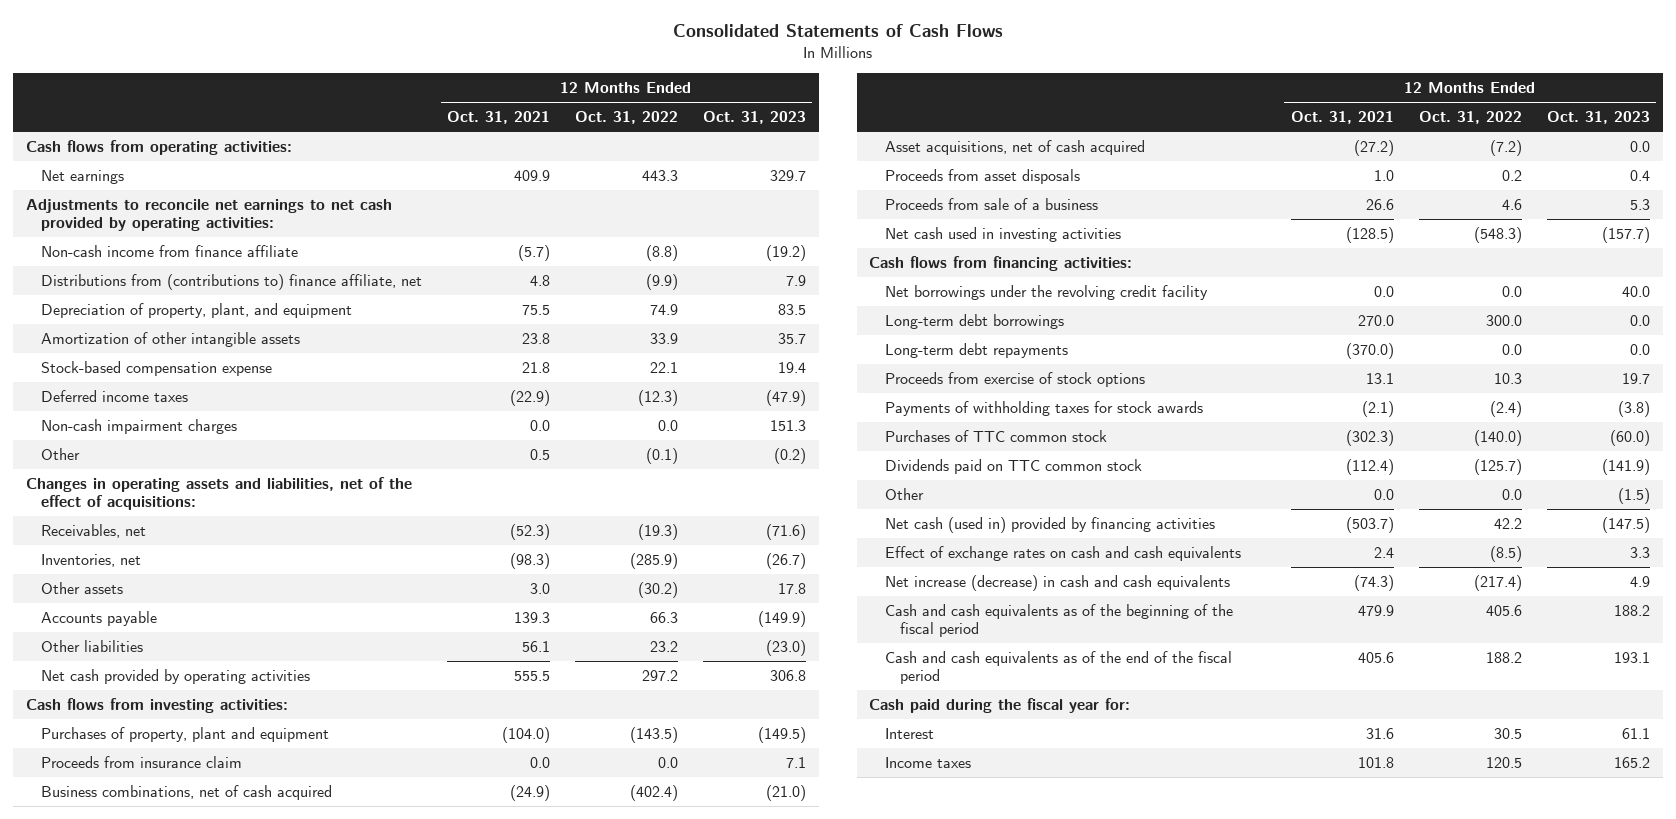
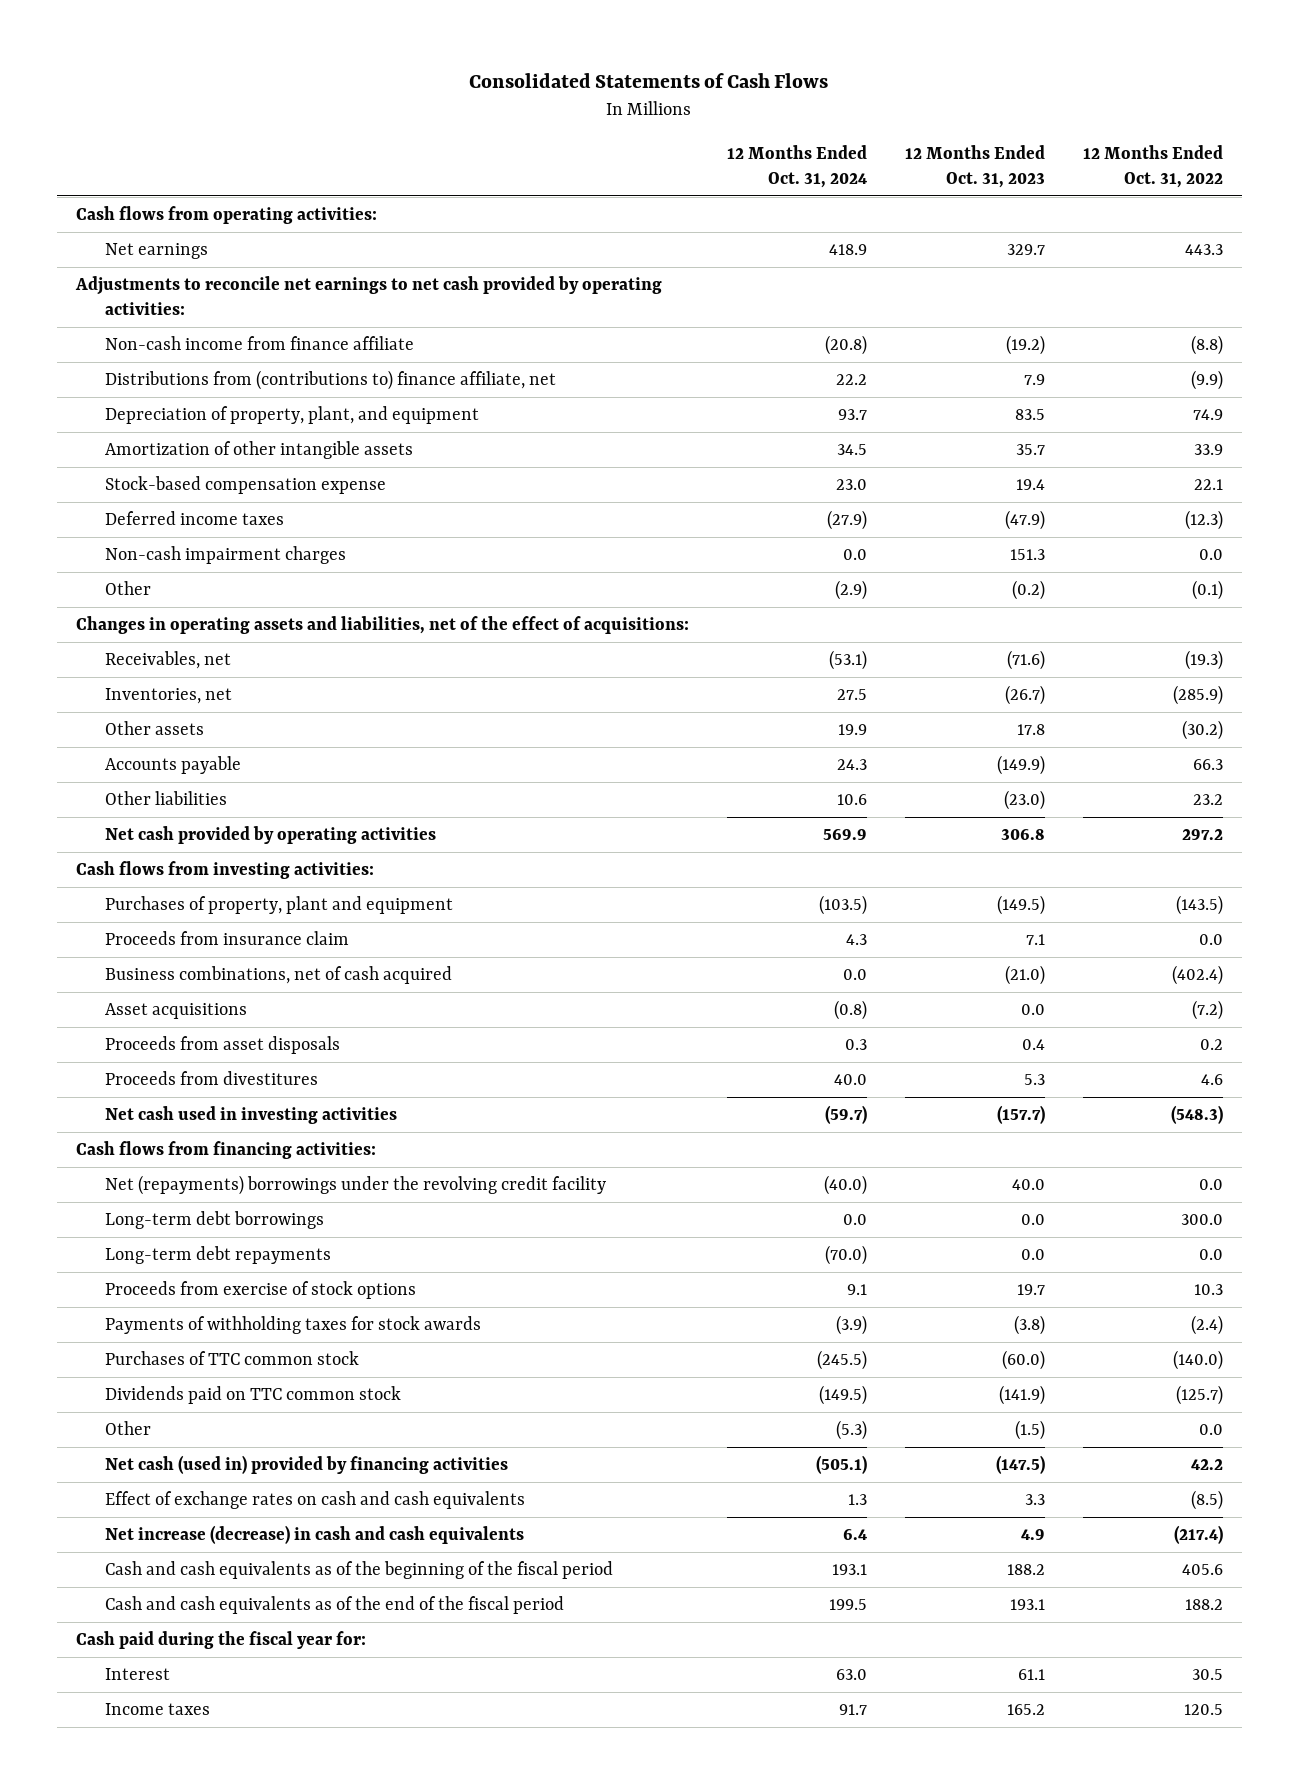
[446,110,550,124] Oct. 31, 2021 -> none
none -> [726,144,867,188] 12 Months Ended Oct. 31, 2024
[884,139,1145,155] Asset acquisitions, net of cash acquired -> none
none -> [105,1003,248,1020] Asset acquisitions
[884,197,1098,210] Proceeds from sale of a business -> [105,1071,319,1086] Proceeds from divestitures
[884,284,1208,300] Net borrowings under the revolving credit facility -> [105,1175,607,1196] Net (repayments) borrowings under the revolving credit facility

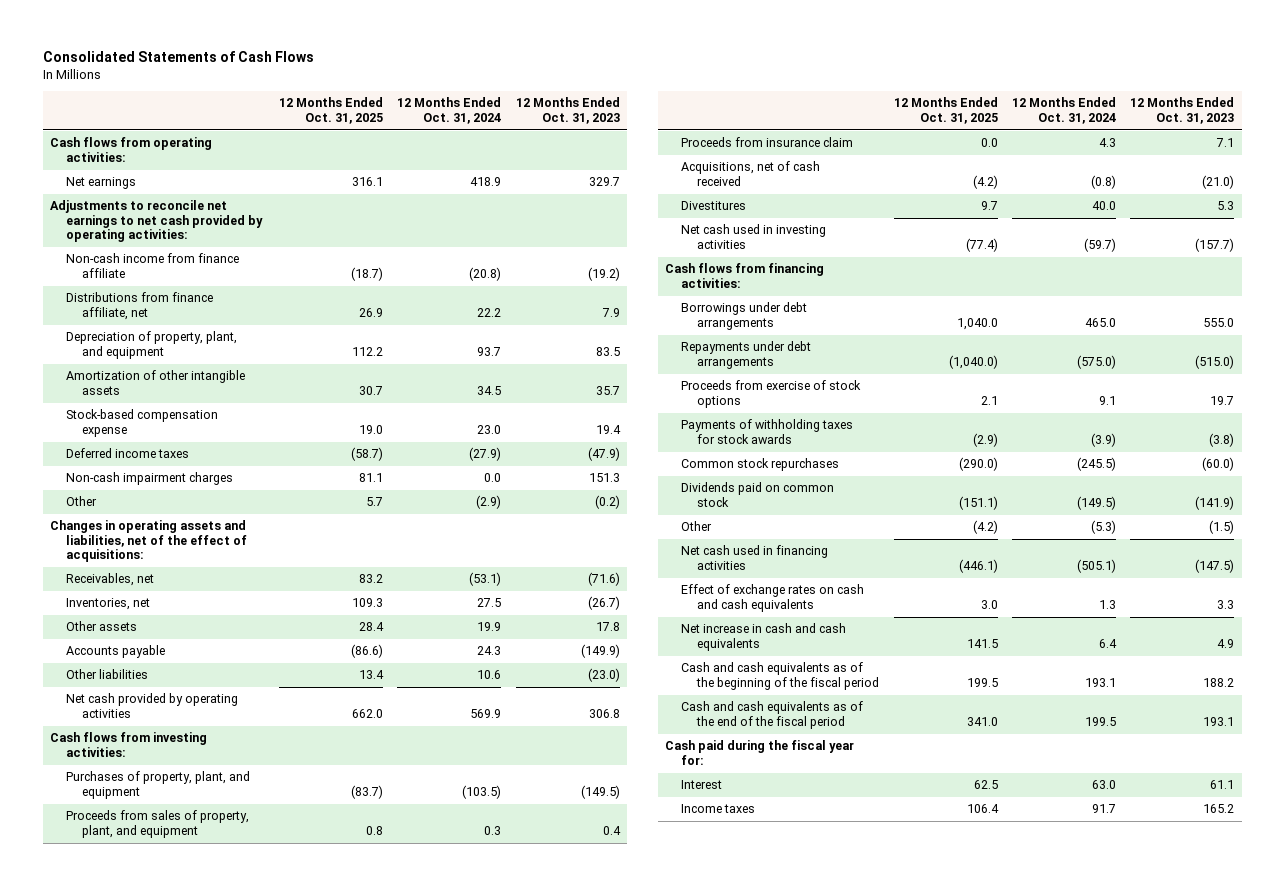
[1082,144,1223,188] 12 Months Ended Oct. 31, 2022 -> none
none -> [278,97,383,124] 12 Months Ended Oct. 31, 2025
[105,370,557,391] Distributions from (contributions to) finance affiliate, net -> [66,292,214,320] Distributions from finance affiliate, net
[105,896,454,915] Purchases of property, plant and equipment -> [66,771,251,799] Purchases of property, plant, and equipment
none -> [66,810,250,838] Proceeds from sales of property, plant, and equipment
[105,1003,248,1020] Asset acquisitions -> none
[105,1036,341,1055] Proceeds from asset disposals -> none
[105,966,453,985] Business combinations, net of cash acquired -> [681,161,821,186] Acquisitions, net of cash received
[842,969,867,981] 0.0 -> [1090,174,1116,189] (0.8)
[105,1071,319,1086] Proceeds from divestitures -> [681,201,747,211] Divestitures
[105,1175,607,1196] Net (repayments) borrowings under the revolving credit facility -> none
[105,1211,325,1230] Long-term debt borrowings -> [681,302,808,330] Borrowings under debt arrangements
[842,1214,867,1226] 0.0 -> [1084,317,1116,327] 465.0
[1020,1214,1045,1226] 0.0 -> [1203,317,1235,327] 555.0
[105,1246,332,1265] Long-term debt repayments -> [681,341,812,369] Repayments under debt arrangements
[824,1245,867,1266] (70.0) -> [1076,354,1116,369] (575.0)
[1020,1249,1045,1261] 0.0 -> [1195,354,1235,369] (515.0)
[105,1351,360,1366] Purchases of TTC common stock -> [681,458,840,472] Common stock repurchases
[105,1386,402,1405] Dividends paid on TTC common stock -> [681,482,835,507] Dividends paid on common stock
[105,1455,509,1475] Net cash (used in) provided by financing activities -> [681,545,829,570] Net cash used in financing activities
[105,1525,525,1545] Net increase (decrease) in cash and cash equivalents -> [681,623,847,651] Net increase in cash and cash equivalents

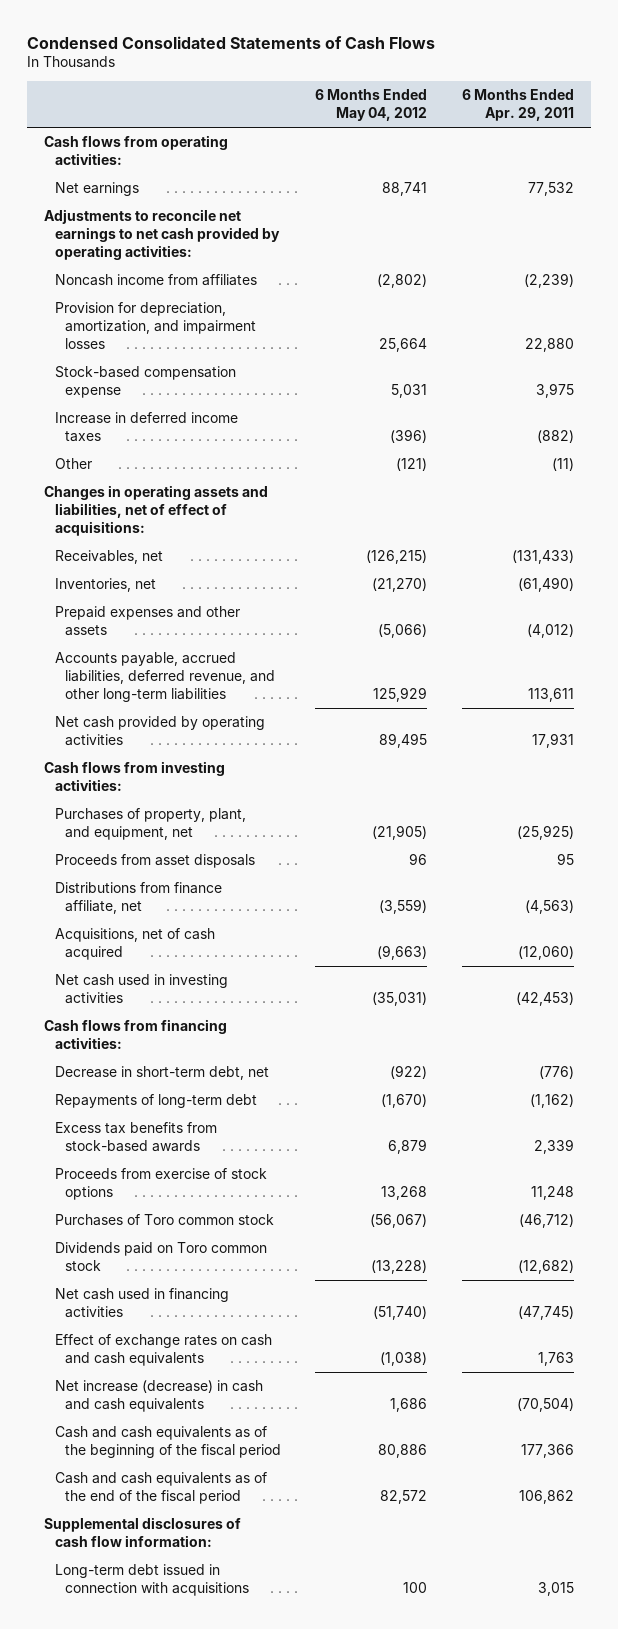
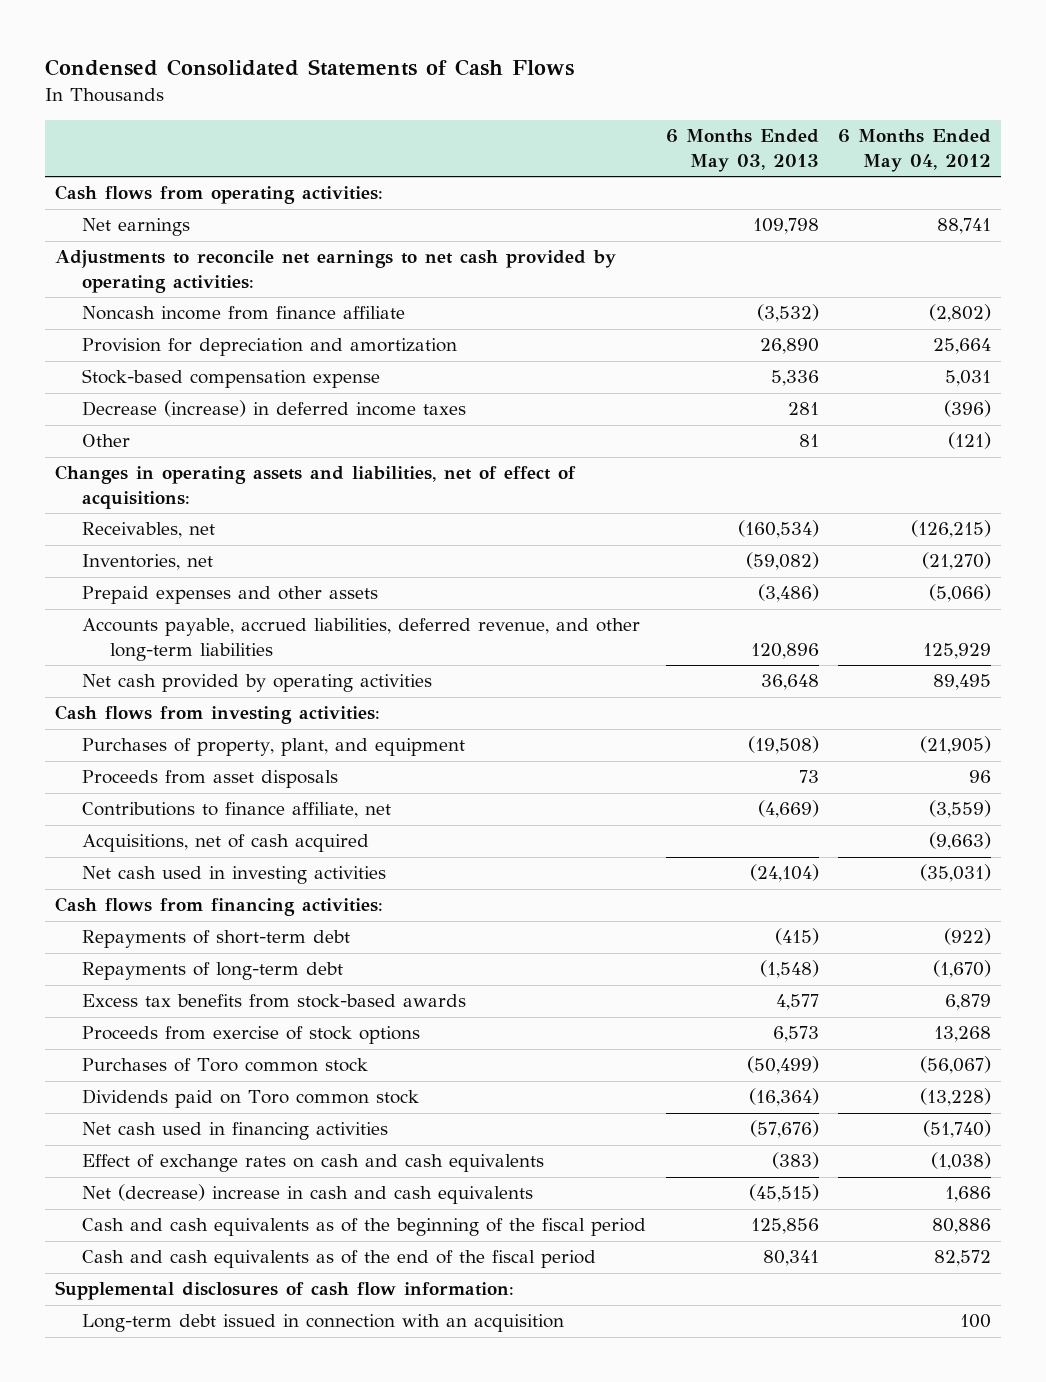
[461,89,574,122] 6 Months Ended Apr. 29, 2011 -> none
none -> [665,129,819,173] 6 Months Ended May 03, 2013
[54,274,257,287] Noncash income from affiliates -> [82,306,406,321] Noncash income from finance affiliate
[54,302,257,349] Provision for depreciation, amortization, and impairment losses -> [82,338,458,357] Provision for depreciation and amortization
[54,412,238,442] Increase in deferred income taxes -> [82,400,467,418] Decrease (increase) in deferred income taxes
[54,808,246,840] Purchases of property, plant, and equipment, net -> [82,738,466,757] Purchases of property, plant, and equipment
[54,882,222,914] Distributions from finance affiliate, net -> [82,802,392,819] Contributions to finance affiliate, net
[54,1066,269,1081] Decrease in short-term debt, net -> [82,930,351,949] Repayments of short-term debt
[54,1380,263,1412] Net increase (decrease) in cash and cash equivalents -> [82,1184,534,1205] Net (decrease) increase in cash and cash equivalents
[54,1564,250,1596] Long-term debt issued in connection with acquisitions -> [82,1314,565,1333] Long-term debt issued in connection with an acquisition

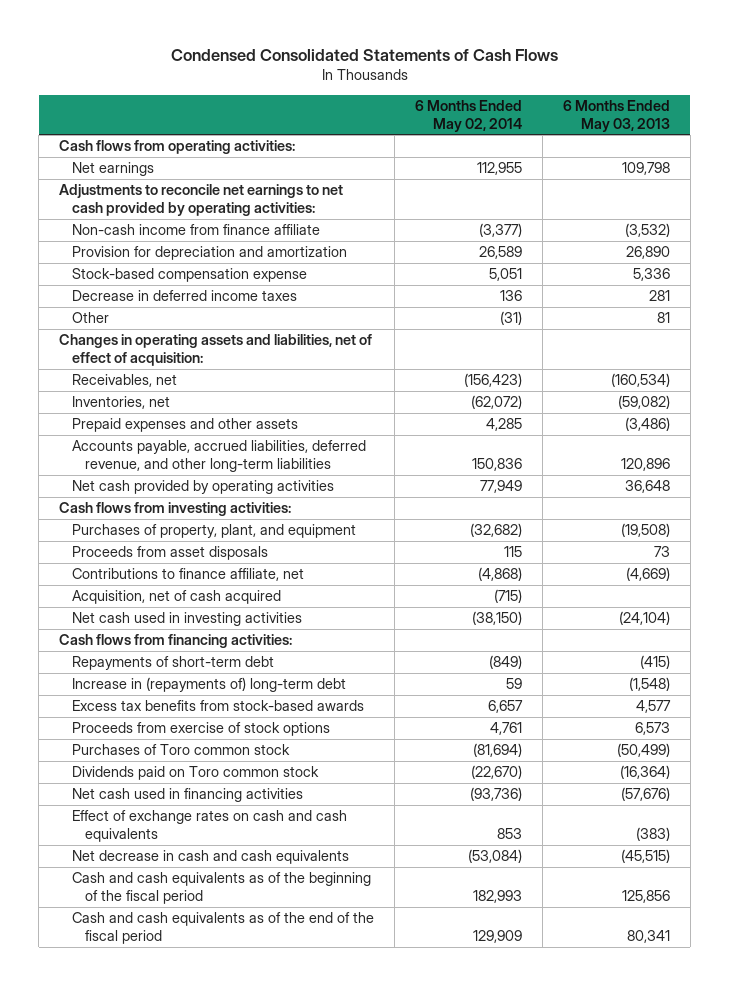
[838,129,992,173] 6 Months Ended May 04, 2012 -> none
none -> [415,100,523,132] 6 Months Ended May 02, 2014
[82,306,406,321] Noncash income from finance affiliate -> [72,224,321,236] Non-cash income from finance affiliate
[82,400,467,418] Decrease (increase) in deferred income taxes -> [72,290,298,302] Decrease in deferred income taxes
[54,465,576,510] Changes in operating assets and liabilities, net of effect of acquisitions: -> [59,334,373,366] Changes in operating assets and liabilities, net of effect of acquisition:
[82,834,370,853] Acquisitions, net of cash acquired -> [72,590,282,605] Acquisition, net of cash acquired
[82,962,344,981] Repayments of long-term debt -> [72,677,347,693] Increase in (repayments of) long-term debt
[82,1184,534,1205] Net (decrease) increase in cash and cash equivalents -> [72,850,350,865] Net decrease in cash and cash equivalents
[54,1281,514,1301] Supplemental disclosures of cash flow information: -> none
[82,1314,565,1333] Long-term debt issued in connection with an acquisition -> none

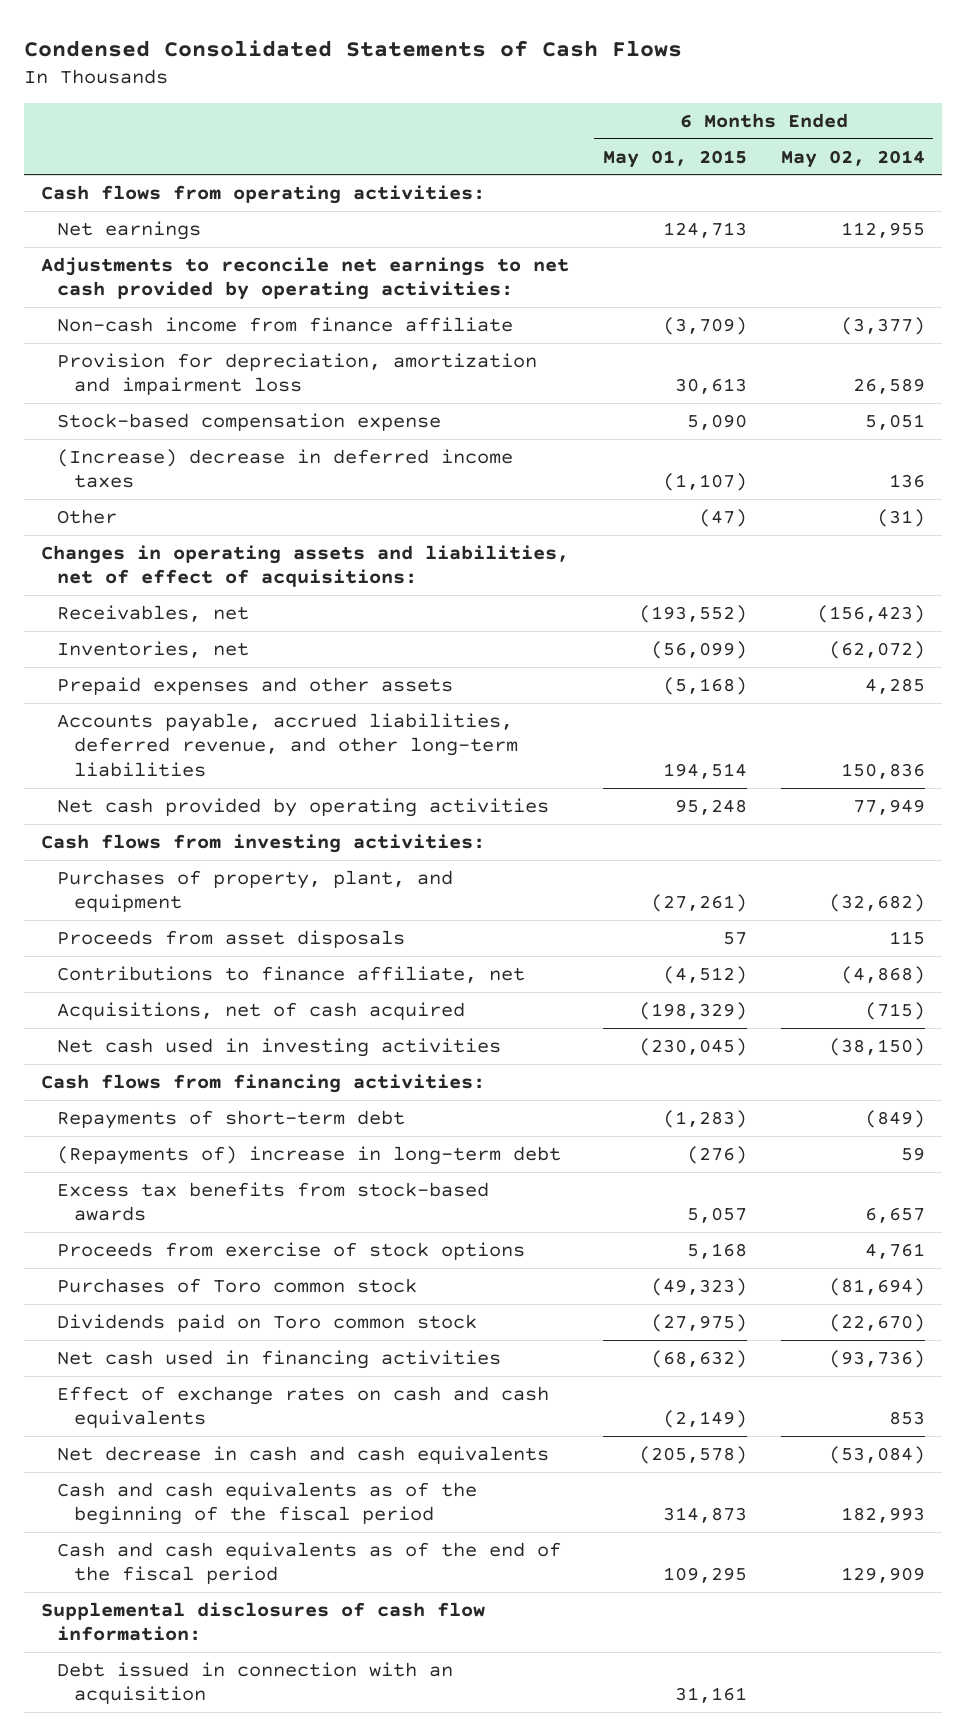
[562,100,670,132] 6 Months Ended May 03, 2013 -> none
none -> [602,149,747,168] May 01, 2015
[72,246,348,261] Provision for depreciation and amortization -> [57,352,538,396] Provision for depreciation, amortization and impairment loss
[72,290,298,302] Decrease in deferred income taxes -> [57,448,514,489] (Increase) decrease in deferred income taxes
[59,334,373,366] Changes in operating assets and liabilities, net of effect of acquisition: -> [41,544,570,588] Changes in operating assets and liabilities, net of effect of acquisitions:
[72,590,282,605] Acquisition, net of cash acquired -> [57,1001,466,1020] Acquisitions, net of cash acquired
[72,677,347,693] Increase in (repayments of) long-term debt -> [57,1145,562,1165] (Repayments of) increase in long-term debt
none -> [41,1601,486,1642] Supplemental disclosures of cash flow information:
none -> [57,1661,454,1705] Debt issued in connection with an acquisition

